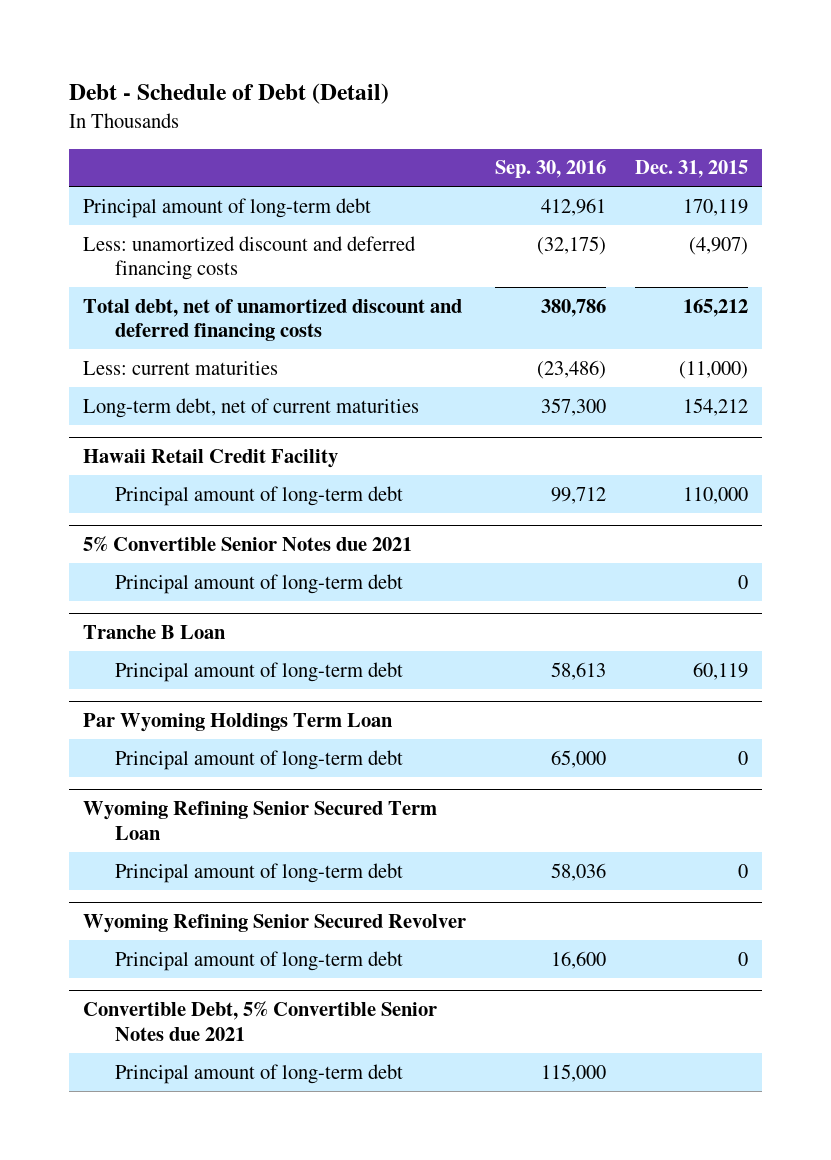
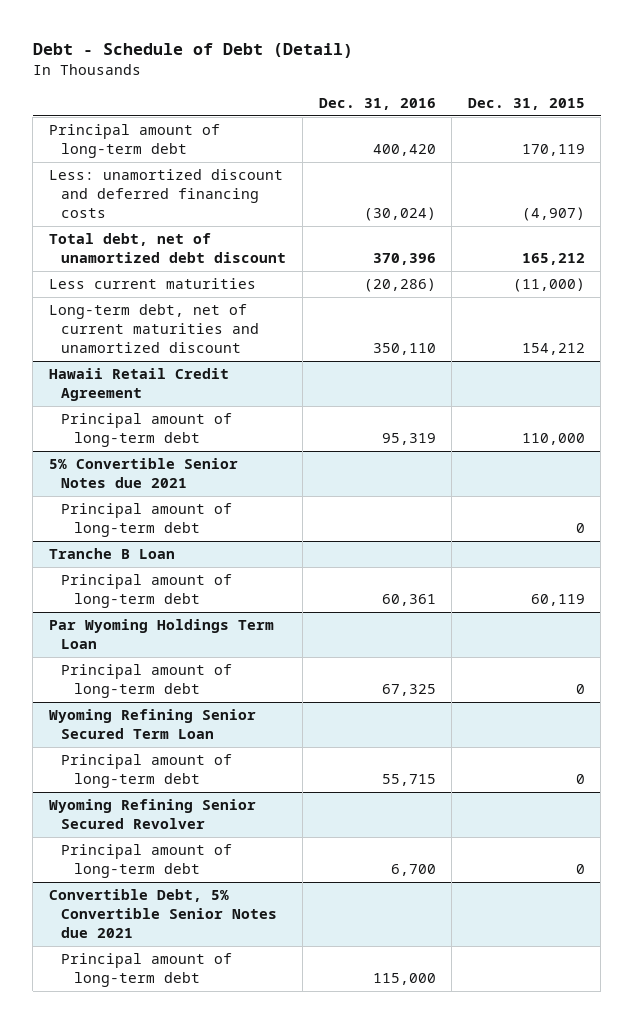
[494,160,606,179] Sep. 30, 2016 -> none
none -> [318,97,436,110] Dec. 31, 2016
[83,298,463,342] Total debt, net of unamortized discount and deferred financing costs -> [48,233,287,264] Total debt, net of unamortized debt discount
[83,360,279,375] Less: current maturities -> [48,278,256,290] Less current maturities
[83,397,420,418] Long-term debt, net of current maturities -> [48,304,260,353] Long-term debt, net of current maturities and unamortized discount
[83,448,339,468] Hawaii Retail Credit Facility -> [48,368,229,402] Hawaii Retail Credit Agreement

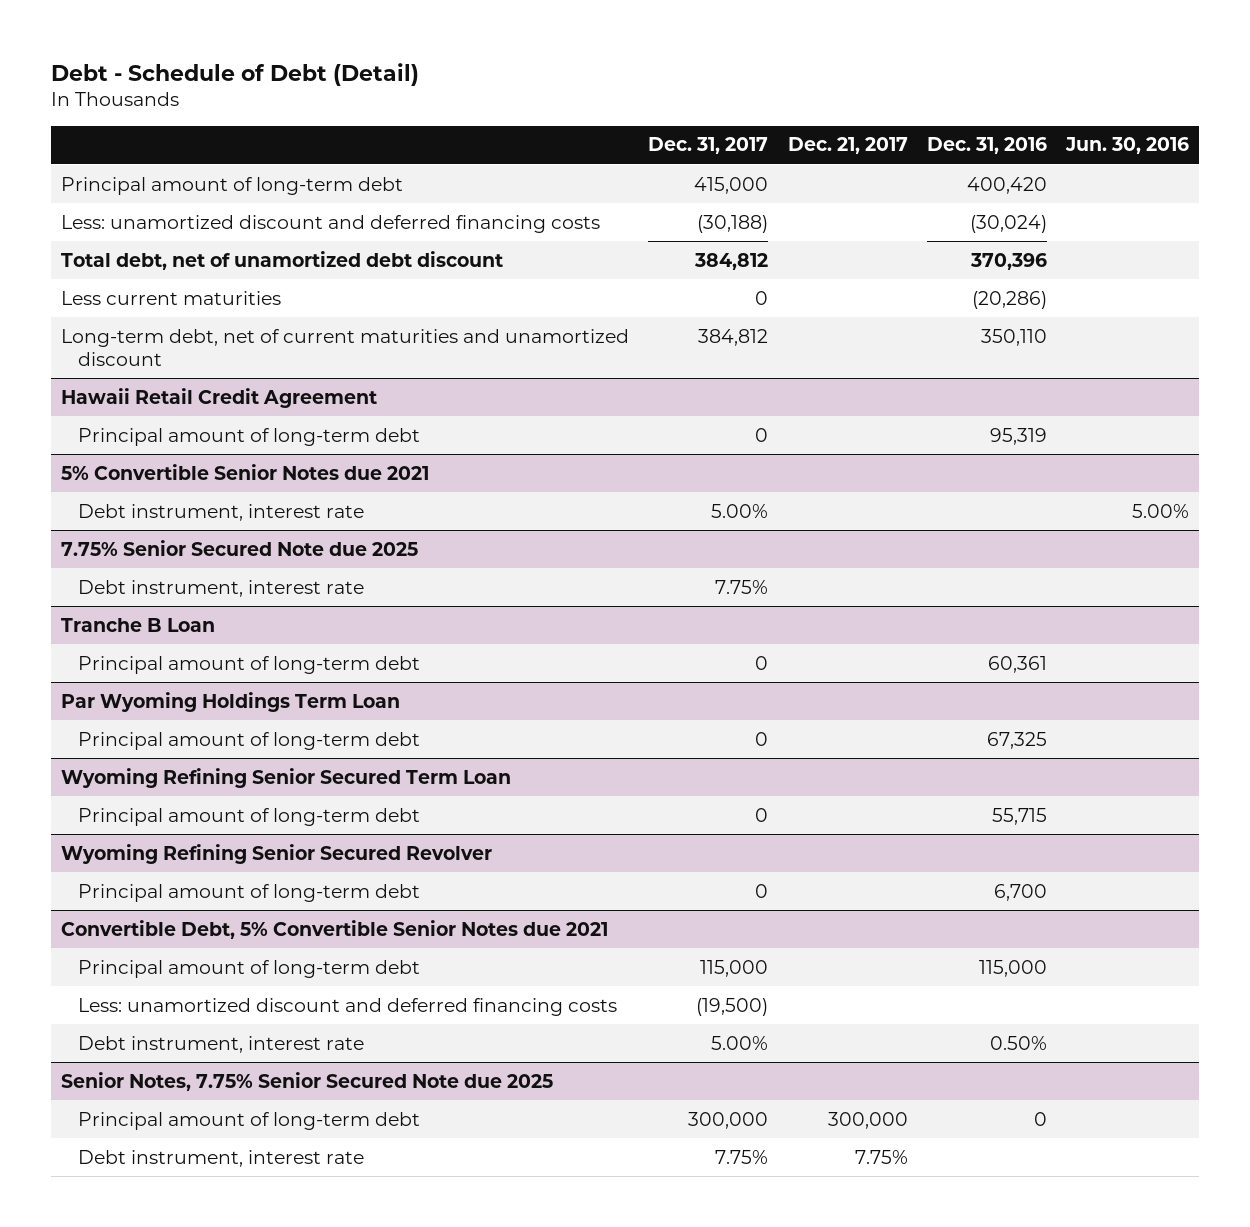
[467,97,585,110] Dec. 31, 2015 -> none
none -> [648,137,769,155] Dec. 31, 2017
none -> [787,137,908,155] Dec. 21, 2017
none -> [1065,137,1190,155] Jun. 30, 2016
[61,503,233,538] Principal amount of long-term debt -> none
none -> [77,503,364,521] Debt instrument, interest rate
none -> [60,539,418,556] 7.75% Senior Secured Note due 2025
none -> [77,579,364,597] Debt instrument, interest rate
none -> [77,997,617,1016] Less: unamortized discount and deferred financing costs
none -> [77,1035,364,1053] Debt instrument, interest rate
none -> [60,1071,553,1091] Senior Notes, 7.75% Senior Secured Note due 2025
none -> [77,1111,420,1130] Principal amount of long-term debt
none -> [77,1149,364,1167] Debt instrument, interest rate

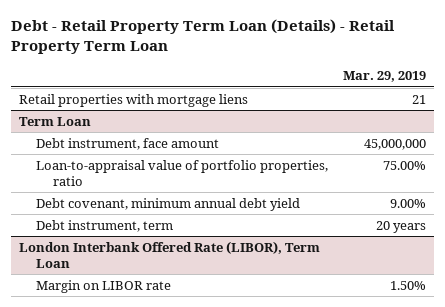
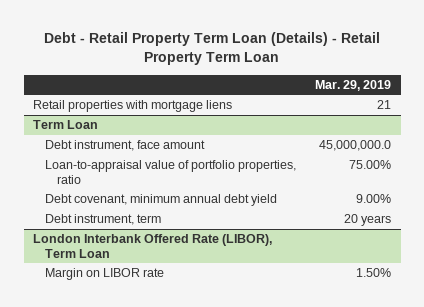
[364,138,427,150] 45,000,000 -> [319,140,392,152] 45,000,000.0

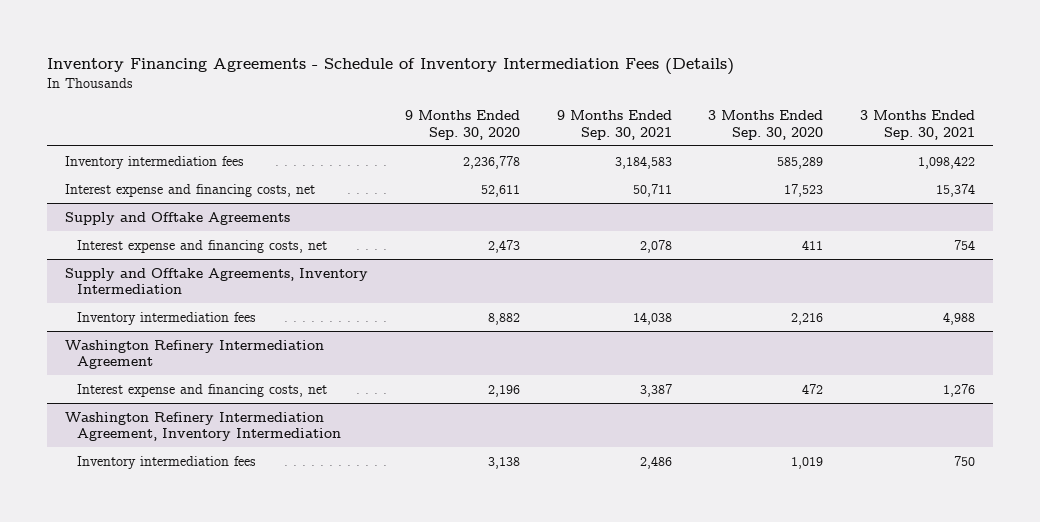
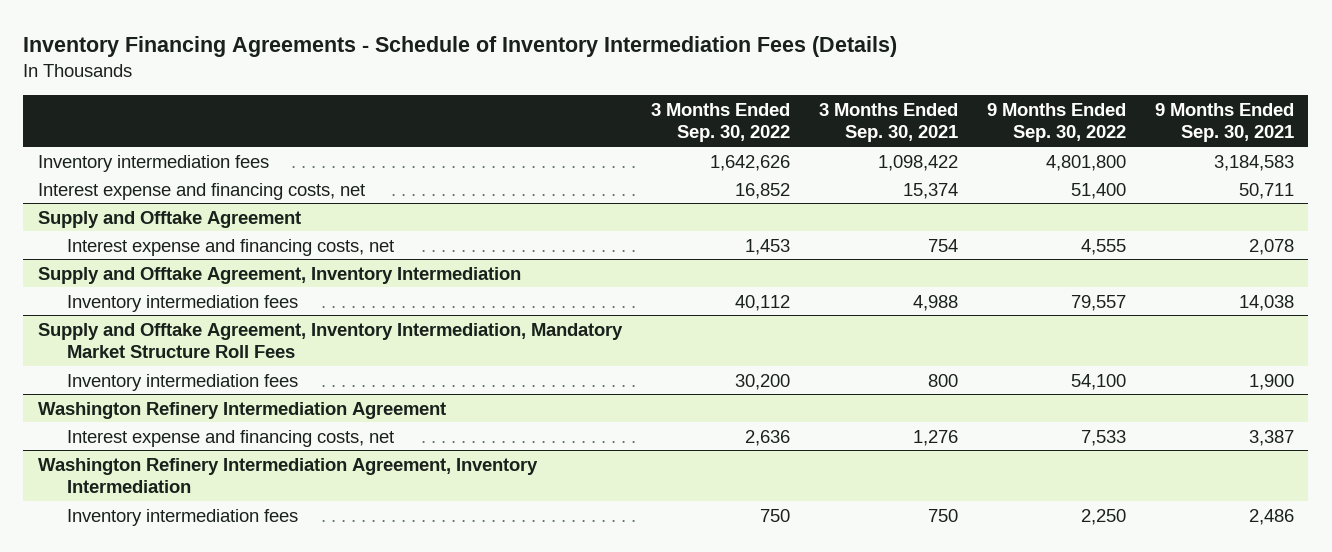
[404,110,520,140] 9 Months Ended Sep. 30, 2020 -> none
[708,110,824,140] 3 Months Ended Sep. 30, 2020 -> none
none -> [650,102,790,143] 3 Months Ended Sep. 30, 2022
none -> [986,102,1126,143] 9 Months Ended Sep. 30, 2022
[65,211,291,225] Supply and Offtake Agreements -> [37,210,301,228] Supply and Offtake Agreement
[65,267,369,295] Supply and Offtake Agreements, Inventory Intermediation -> [37,266,521,284] Supply and Offtake Agreement, Inventory Intermediation
none -> [37,322,623,359] Supply and Offtake Agreement, Inventory Intermediation, Mandatory Market Structure Roll Fees
none -> [67,373,299,391] Inventory intermediation fees

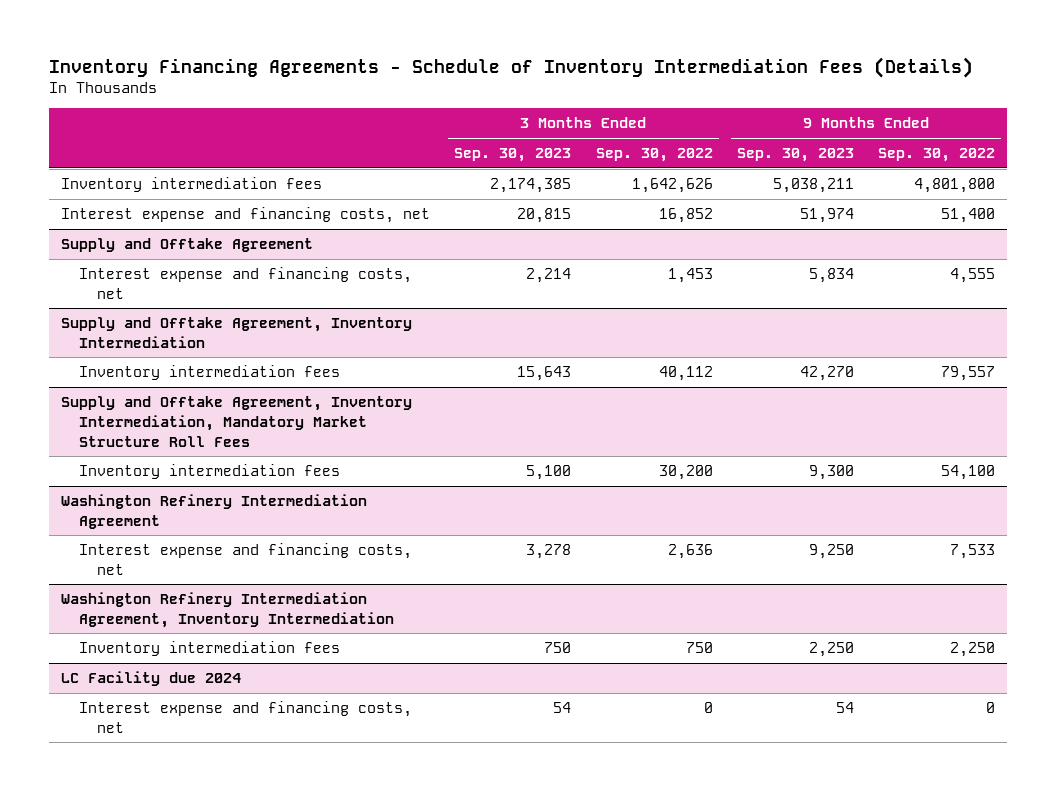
[818,102,958,143] 3 Months Ended Sep. 30, 2021 -> none
[1154,102,1294,143] 9 Months Ended Sep. 30, 2021 -> none
none -> [454,148,572,163] Sep. 30, 2023
none -> [736,148,854,163] Sep. 30, 2023
none -> [61,671,242,687] LC Facility due 2024
none -> [79,701,413,733] Interest expense and financing costs, net

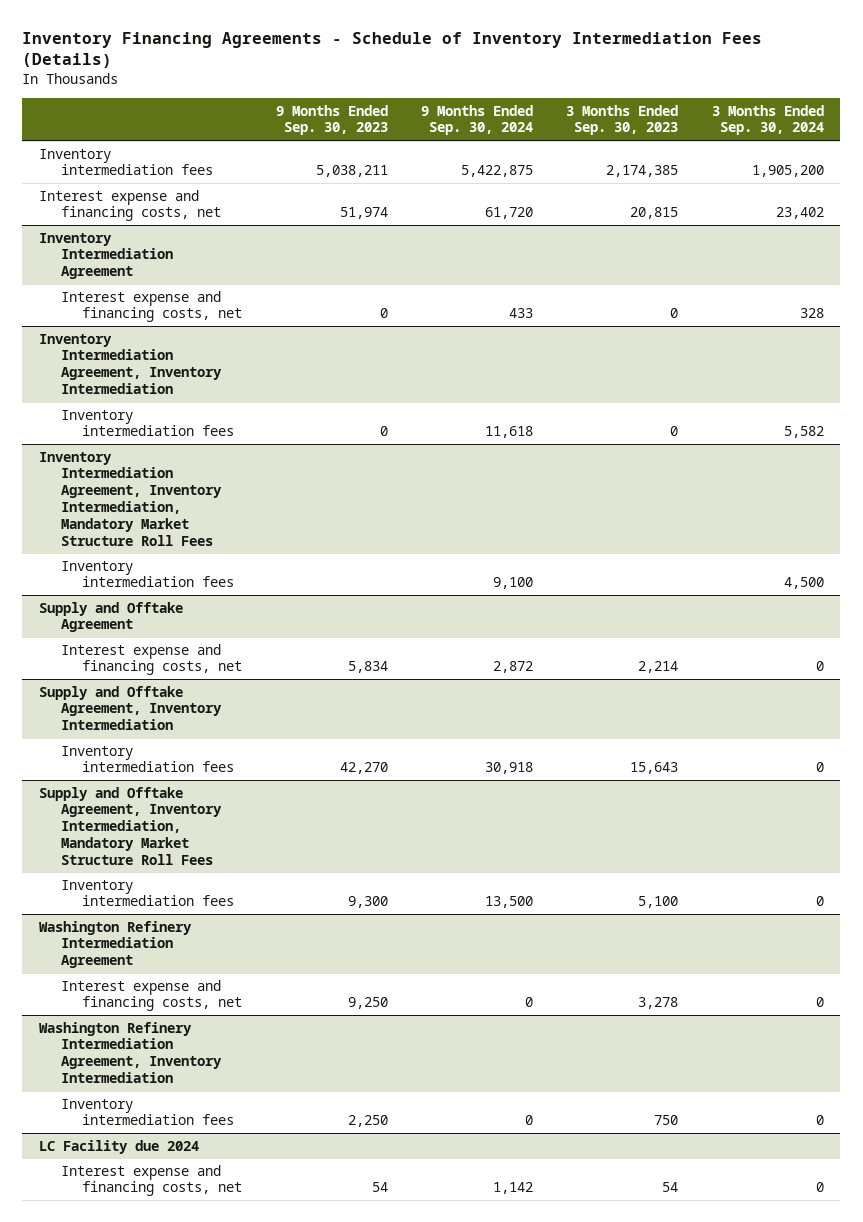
[595,148,713,163] Sep. 30, 2022 -> none
[878,148,996,163] Sep. 30, 2022 -> none
none -> [420,104,533,136] 9 Months Ended Sep. 30, 2024
none -> [711,104,824,136] 3 Months Ended Sep. 30, 2024
none -> [39,232,173,280] Inventory Intermediation Agreement
none -> [60,290,243,323] Interest expense and financing costs, net
none -> [39,333,222,395] Inventory Intermediation Agreement, Inventory Intermediation
none -> [60,409,235,437] Inventory intermediation fees
none -> [39,451,222,546] Inventory Intermediation Agreement, Inventory Intermediation, Mandatory Market Structure Roll Fees
none -> [60,560,235,588] Inventory intermediation fees

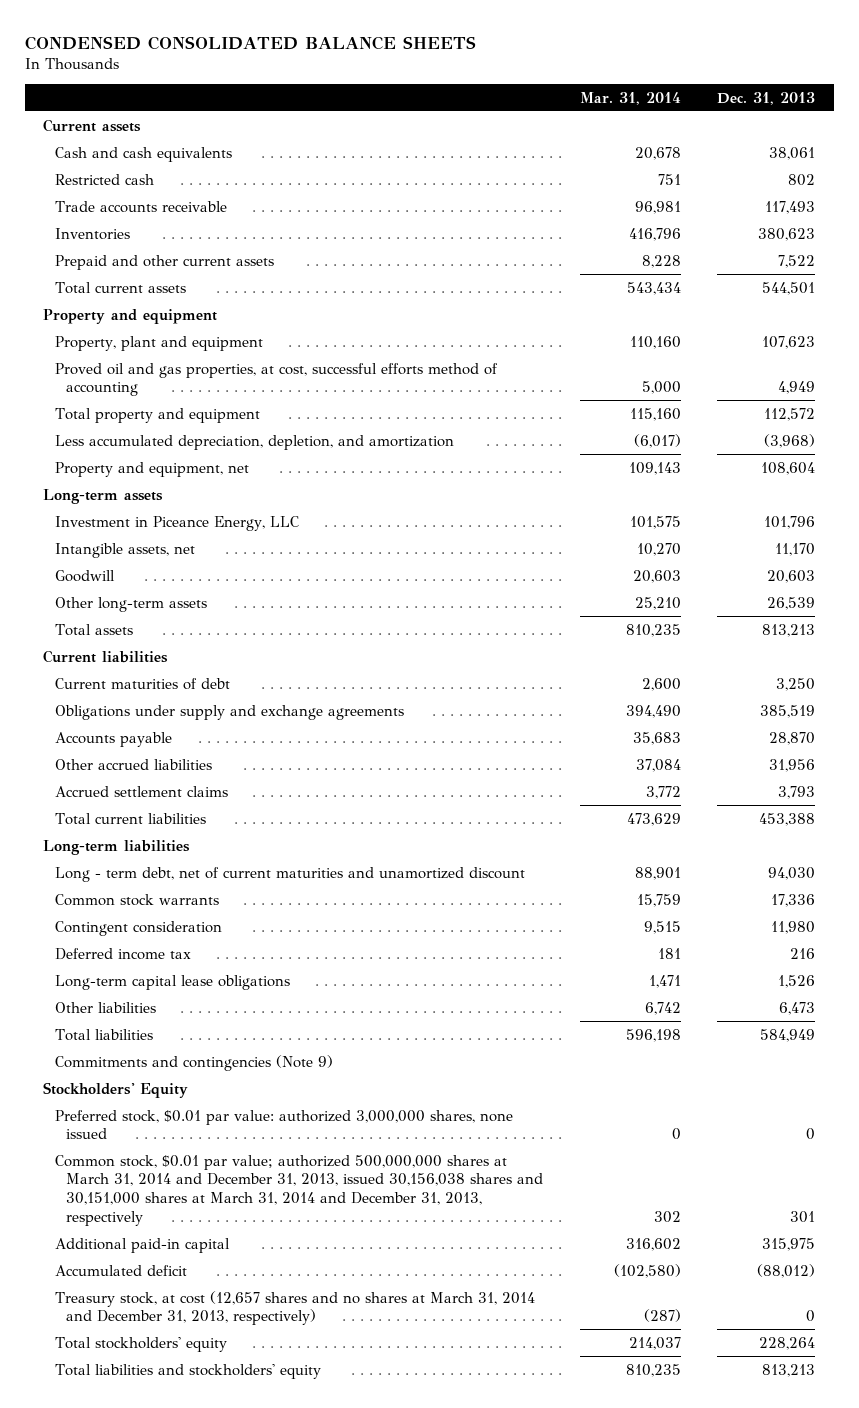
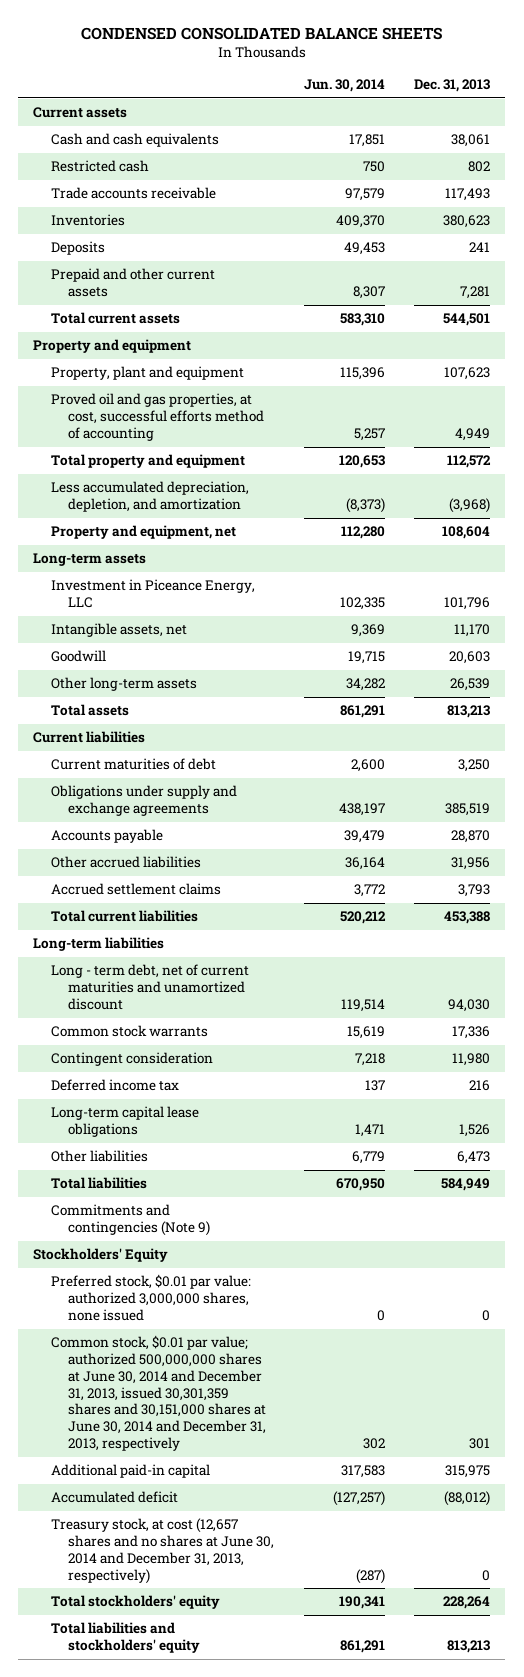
[579,91,681,105] Mar. 31, 2014 -> none
none -> [303,78,385,92] Jun. 30, 2014
none -> [50,241,105,256] Deposits
[778,254,816,268] 7,522 -> [460,286,491,300] 7,281
[54,1154,544,1226] Common stock, $0.01 par value; authorized 500,000,000 shares at March 31, 2014 and December 31, 2013, issued 30,156,038 shares and 30,151,000 shares at March 31, 2014 and December 31, 2013, respectively -> [50,1335,266,1451] Common stock, $0.01 par value; authorized 500,000,000 shares at June 30, 2014 and December 31, 2013, issued 30,301,359 shares and 30,151,000 shares at June 30, 2014 and December 31, 2013, respectively
[54,1290,535,1326] Treasury stock, at cost (12,657 shares and no shares at March 31, 2014 and December 31, 2013, respectively) -> [50,1518,274,1584] Treasury stock, at cost (12,657 shares and no shares at June 30, 2014 and December 31, 2013, respectively)

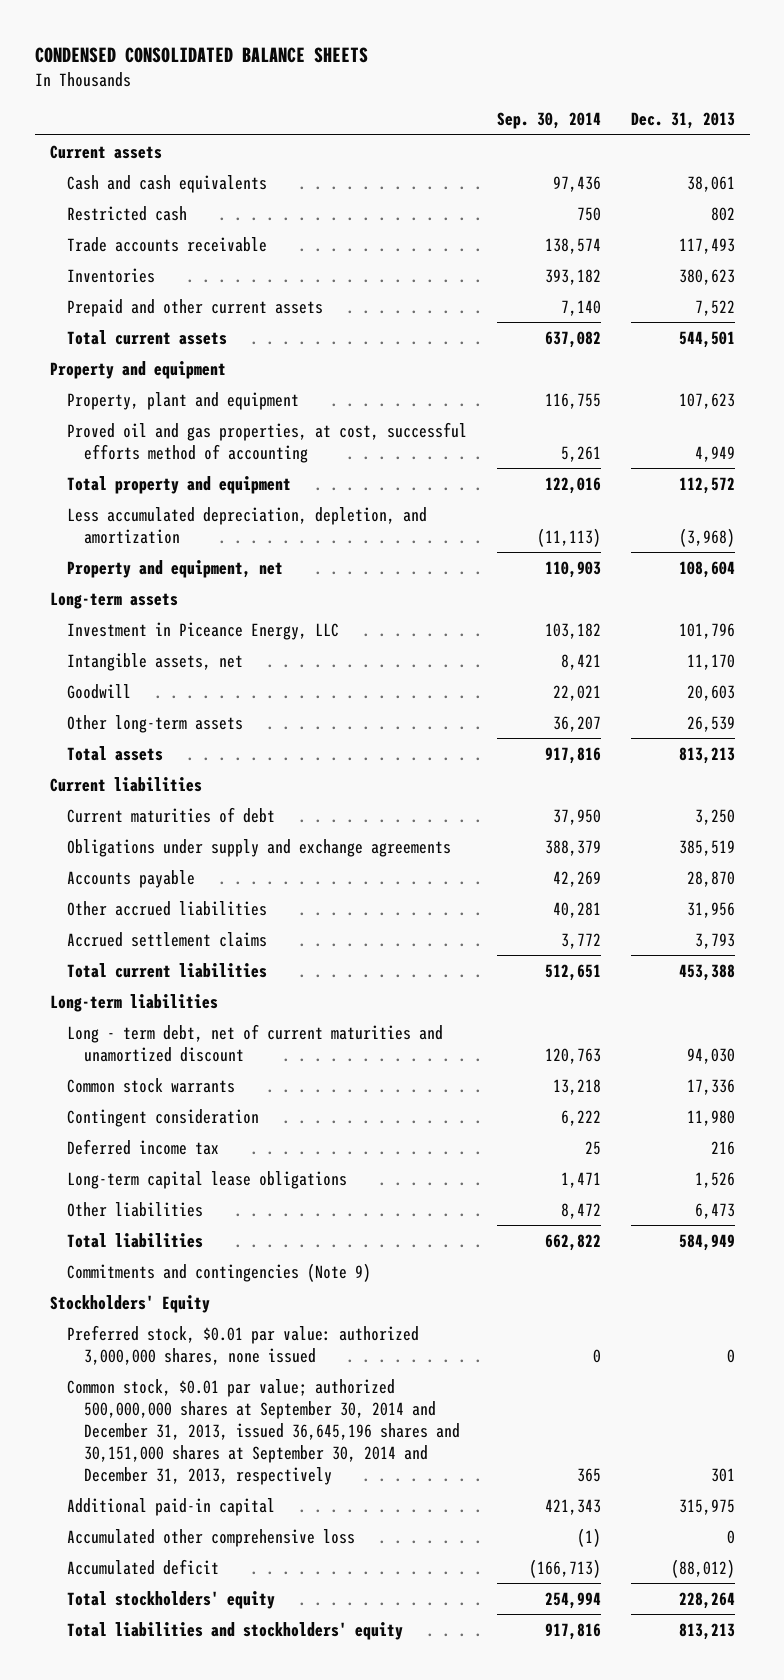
[303,78,385,92] Jun. 30, 2014 -> none
none -> [496,112,601,130] Sep. 30, 2014
[50,241,105,256] Deposits -> none
[460,286,491,300] 7,281 -> [694,299,735,316] 7,522
[50,1335,266,1451] Common stock, $0.01 par value; authorized 500,000,000 shares at June 30, 2014 and December 31, 2013, issued 30,301,359 shares and 30,151,000 shares at June 30, 2014 and December 31, 2013, respectively -> [66,1378,460,1485] Common stock, $0.01 par value; authorized 500,000,000 shares at September 30, 2014 and December 31, 2013, issued 36,645,196 shares and 30,151,000 shares at September 30, 2014 and December 31, 2013, respectively
none -> [66,1528,355,1547] Accumulated other comprehensive loss
[50,1518,274,1584] Treasury stock, at cost (12,657 shares and no shares at June 30, 2014 and December 31, 2013, respectively) -> none

